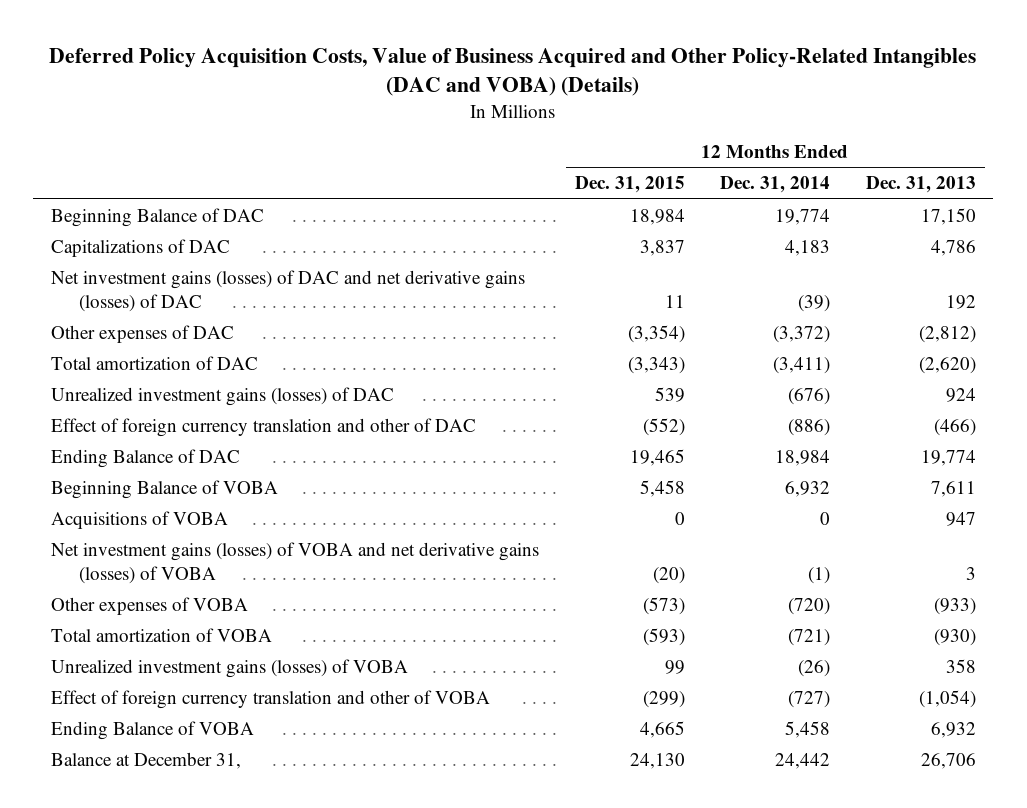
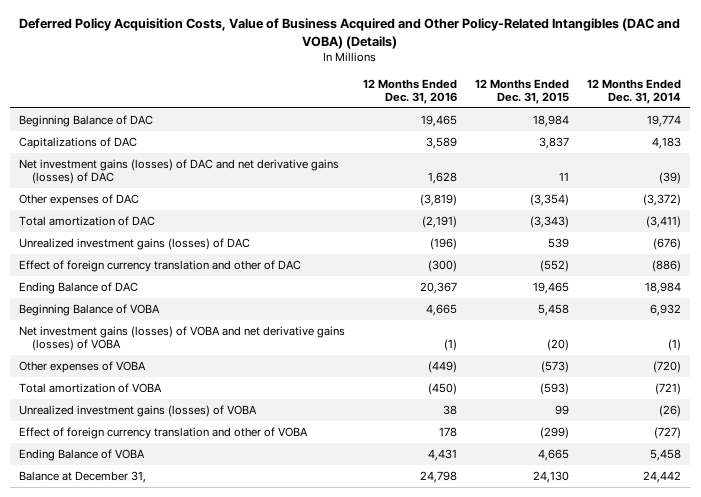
[865,176,976,194] Dec. 31, 2013 -> none
none -> [363,78,458,105] 12 Months Ended Dec. 31, 2016
[51,510,229,529] Acquisitions of VOBA -> none

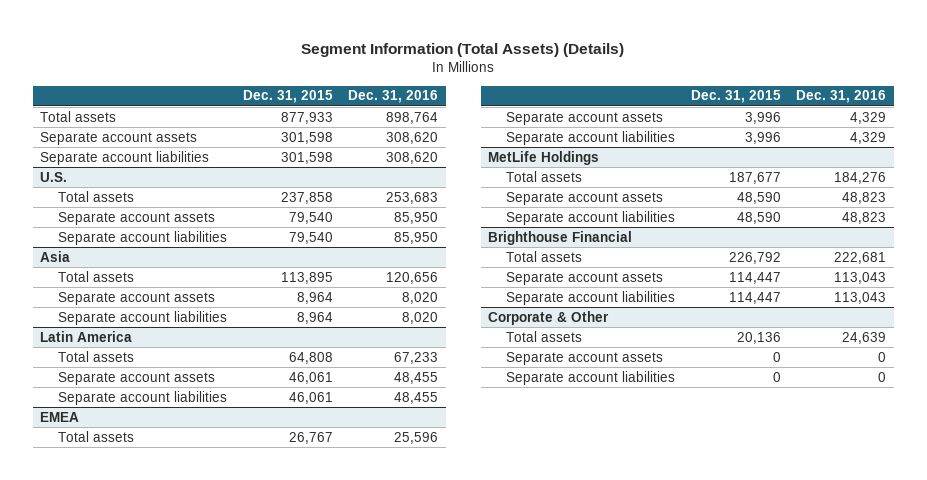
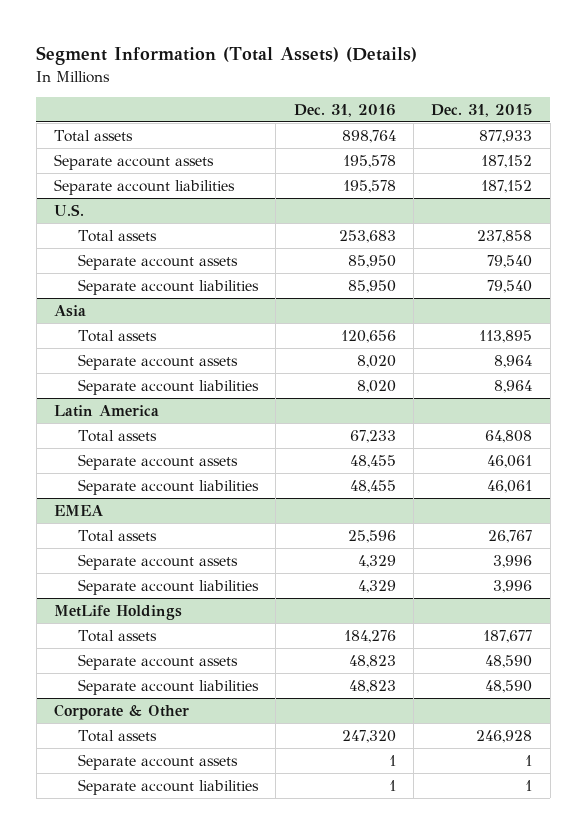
[280,131,333,144] 301,598 -> [481,154,533,168] 187,152
[386,131,439,144] 308,620 -> [342,154,396,168] 195,578
[280,151,333,164] 301,598 -> [481,179,533,193] 187,152
[386,151,439,164] 308,620 -> [342,179,396,193] 195,578
[488,230,633,245] Brighthouse Financial -> none
[505,250,582,262] Total assets -> none
[505,271,663,285] Separate account assets -> none
[505,290,675,305] Separate account liabilities -> none
[736,331,781,344] 20,136 -> [476,729,533,743] 246,928
[842,331,887,344] 24,639 -> [341,729,396,743] 247,320
[772,351,781,362] 0 -> [525,754,533,766] 1
[878,351,887,362] 0 -> [388,754,396,766] 1
[772,371,781,382] 0 -> [525,779,533,791] 1
[878,371,887,382] 0 -> [388,779,396,791] 1

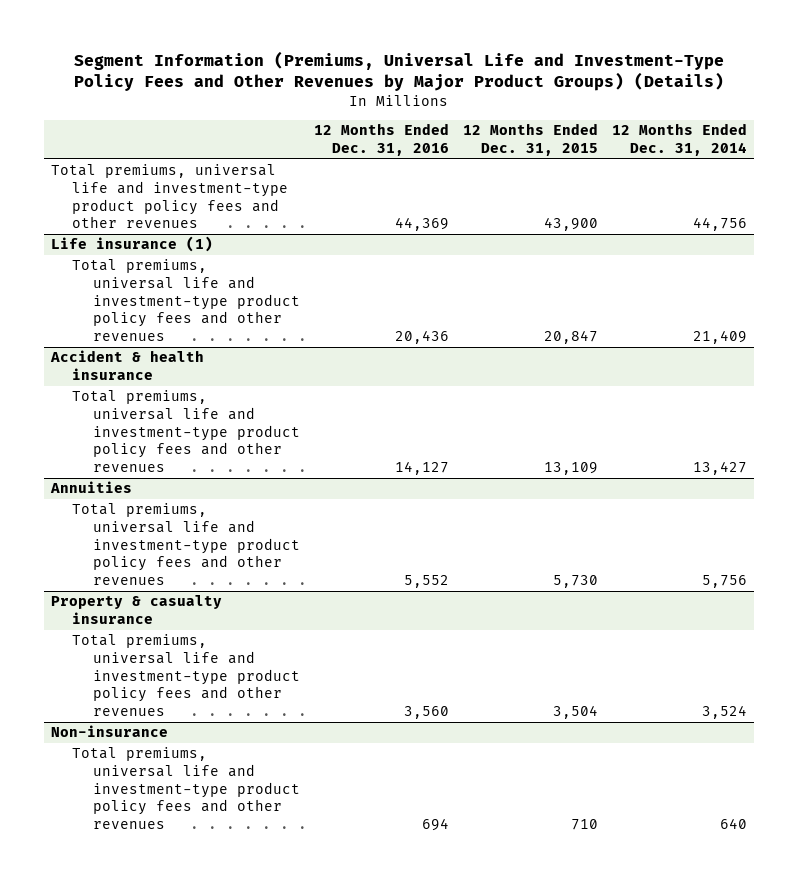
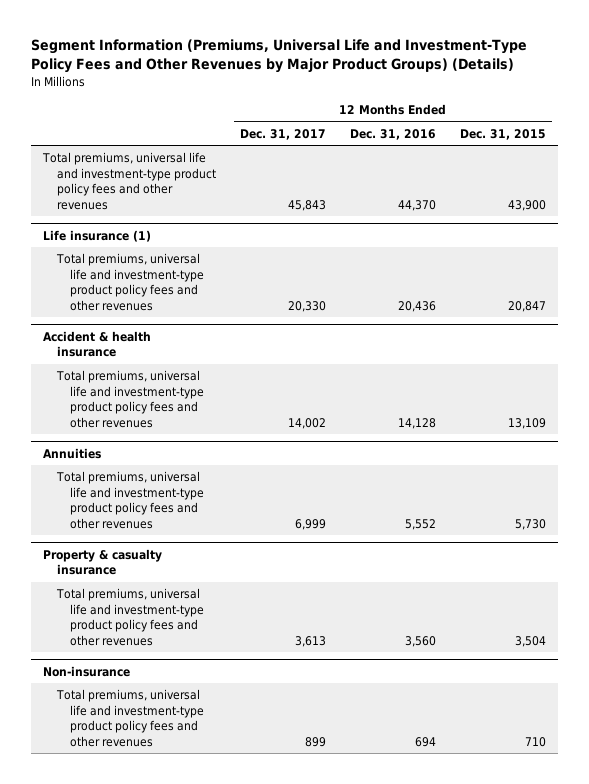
[611,123,747,157] 12 Months Ended Dec. 31, 2014 -> none
none -> [239,128,326,140] Dec. 31, 2017
[394,217,449,232] 44,369 -> [397,199,436,211] 44,370
[394,460,449,475] 14,127 -> [397,417,436,429] 14,128

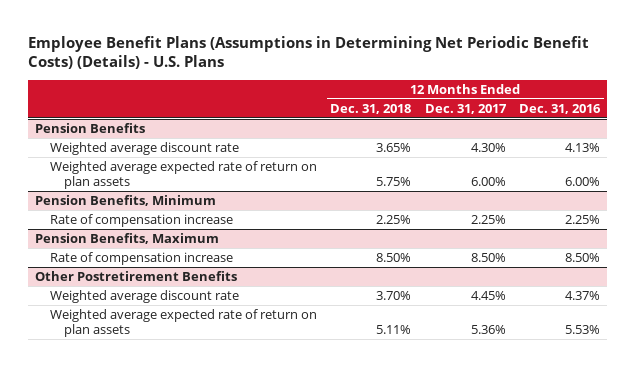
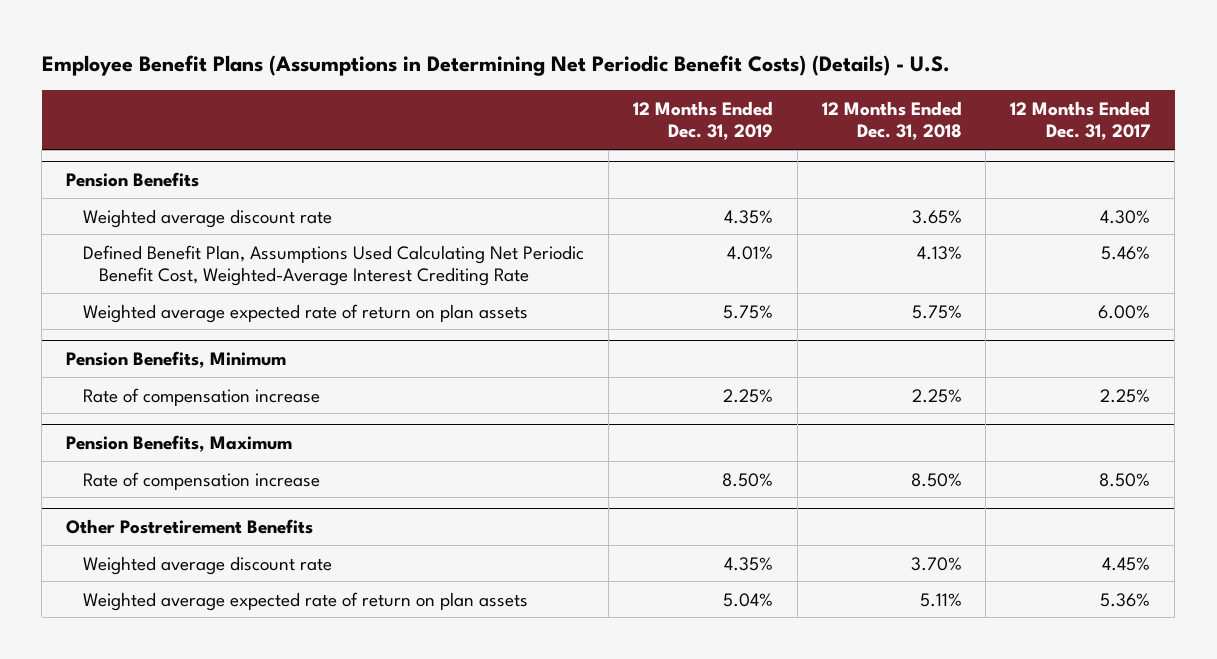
[28,35,590,70] Employee Benefit Plans (Assumptions in Determining Net Periodic Benefit Costs) (Details) - U.S. Plans -> [41,55,950,77] Employee Benefit Plans (Assumptions in Determining Net Periodic Benefit Costs) (Details) - U.S.
[519,103,602,114] Dec. 31, 2016 -> none
none -> [632,100,773,141] 12 Months Ended Dec. 31, 2019
none -> [82,244,584,287] Defined Benefit Plan, Assumptions Used Calculating Net Periodic Benefit Cost, Weighted-Average Interest Crediting Rate

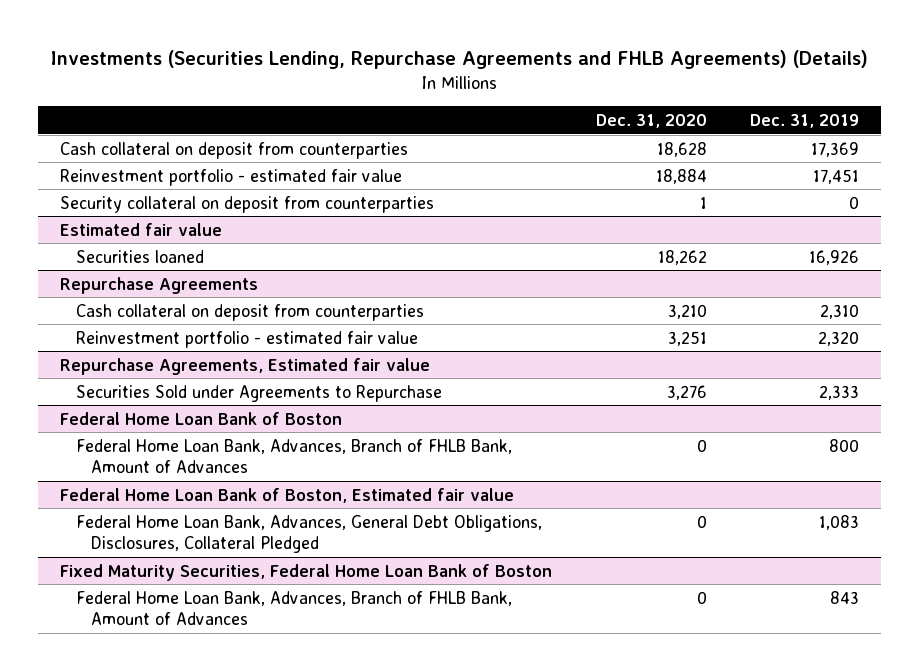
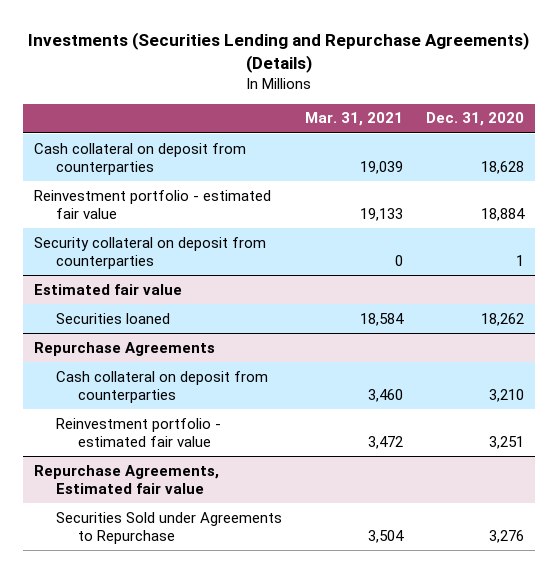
[50,50,868,70] Investments (Securities Lending, Repurchase Agreements and FHLB Agreements) (Details) -> [27,31,529,73] Investments (Securities Lending and Repurchase Agreements) (Details)
[750,114,860,129] Dec. 31, 2019 -> none
none -> [304,112,403,127] Mar. 31, 2021
[59,411,342,425] Federal Home Loan Bank of Boston -> none
[75,438,512,474] Federal Home Loan Bank, Advances, Branch of FHLB Bank, Amount of Advances -> none
[59,487,514,503] Federal Home Loan Bank of Boston, Estimated fair value -> none
[75,514,542,554] Federal Home Loan Bank, Advances, General Debt Obligations, Disclosures, Collateral Pledged -> none
[59,563,552,581] Fixed Maturity Securities, Federal Home Loan Bank of Boston -> none
[75,590,512,626] Federal Home Loan Bank, Advances, Branch of FHLB Bank, Amount of Advances -> none

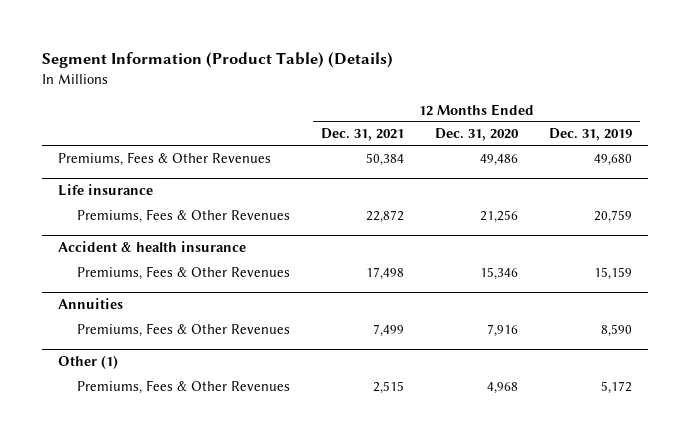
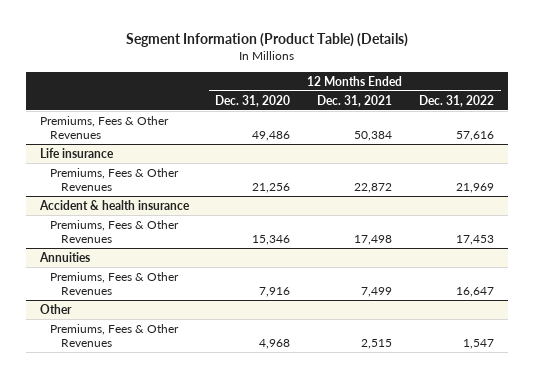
[549,128,633,142] Dec. 31, 2019 -> none
none -> [419,94,495,107] Dec. 31, 2022
[57,355,118,370] Other (1) -> [39,303,72,314] Other

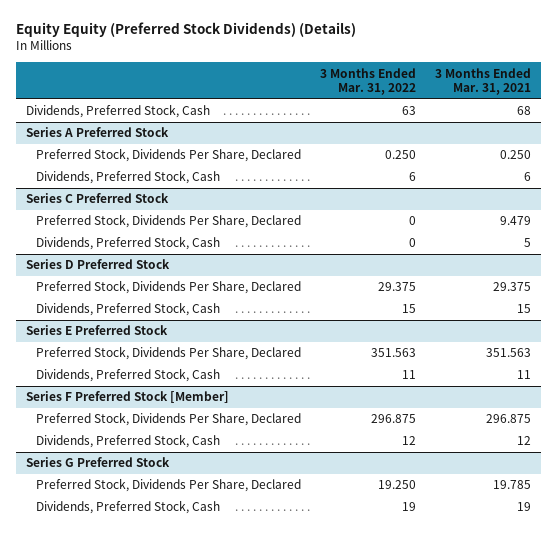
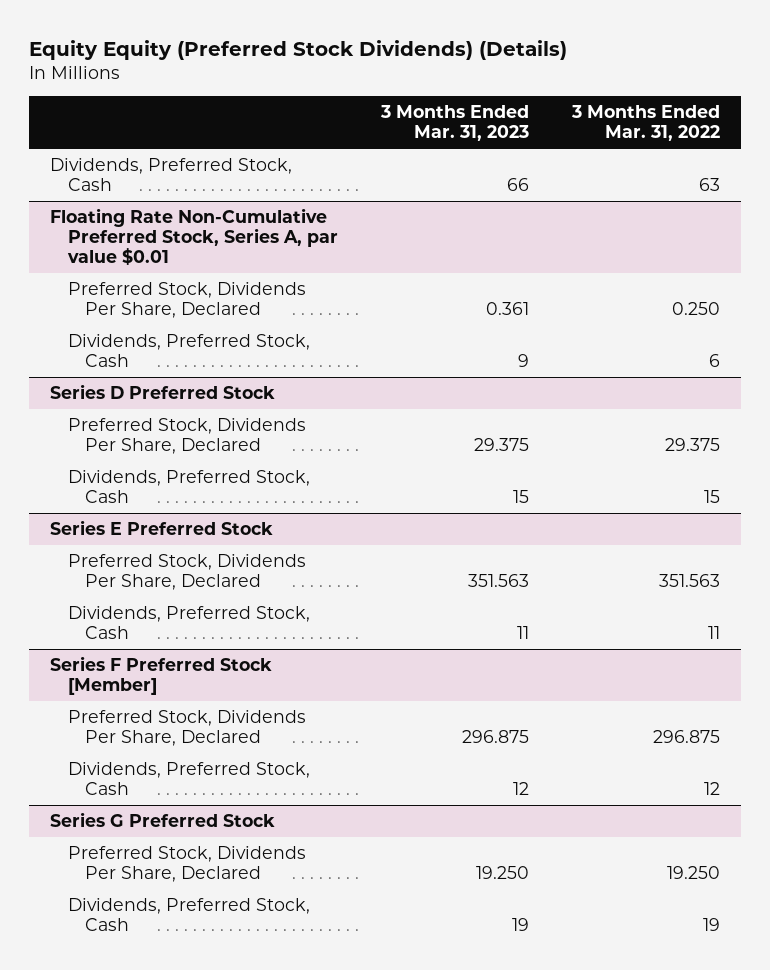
[435,67,532,96] 3 Months Ended Mar. 31, 2021 -> none
none -> [379,105,529,142] 3 Months Ended Mar. 31, 2023
[25,127,169,138] Series A Preferred Stock -> [50,207,338,265] Floating Rate Non-Cumulative Preferred Stock, Series A, par value $0.01
[25,193,169,204] Series C Preferred Stock -> none
[35,214,301,229] Preferred Stock, Dividends Per Share, Declared -> none
[35,236,220,251] Dividends, Preferred Stock, Cash -> none

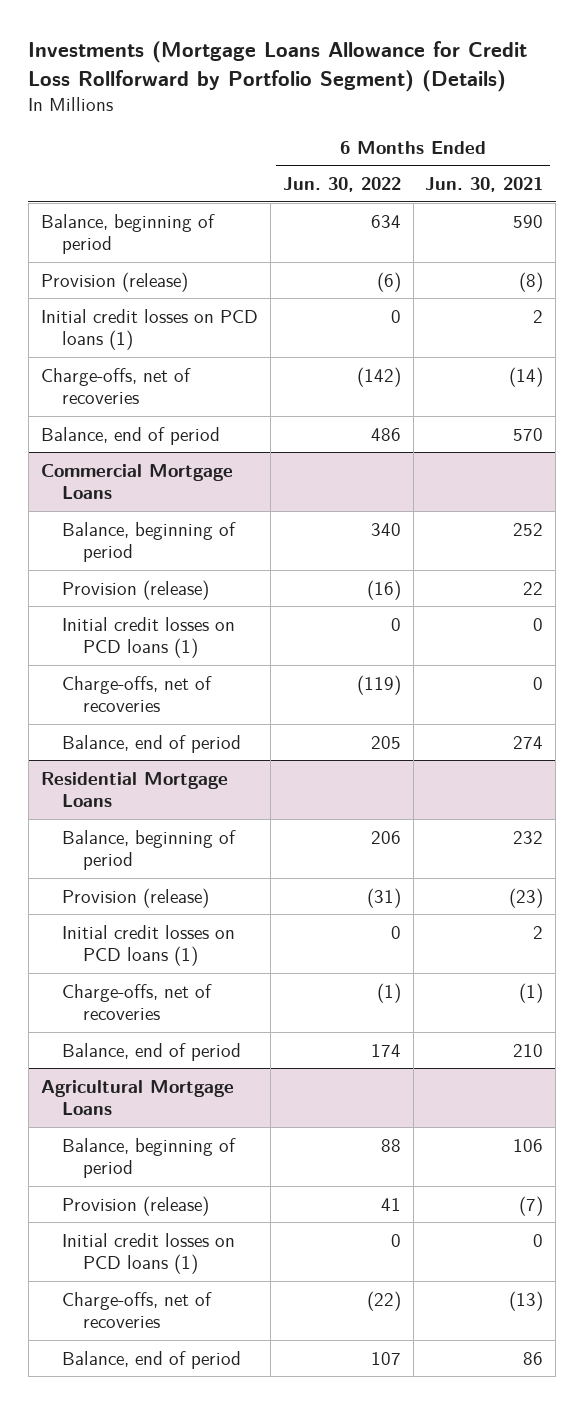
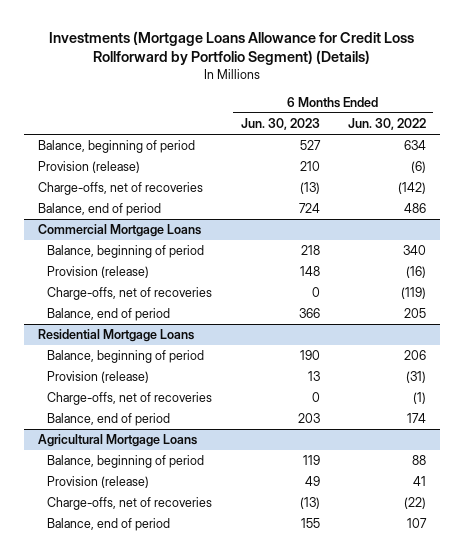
[425,177,544,193] Jun. 30, 2021 -> none
none -> [240,118,320,131] Jun. 30, 2023
[40,308,258,351] Initial credit losses on PCD loans (1) -> none
[61,616,235,659] Initial credit losses on PCD loans (1) -> none
[61,924,235,967] Initial credit losses on PCD loans (1) -> none
[61,1232,235,1275] Initial credit losses on PCD loans (1) -> none

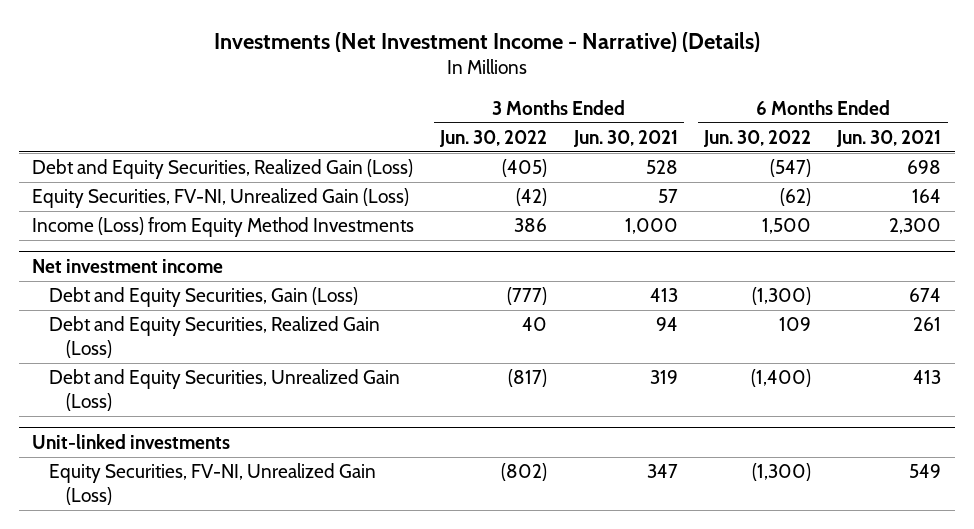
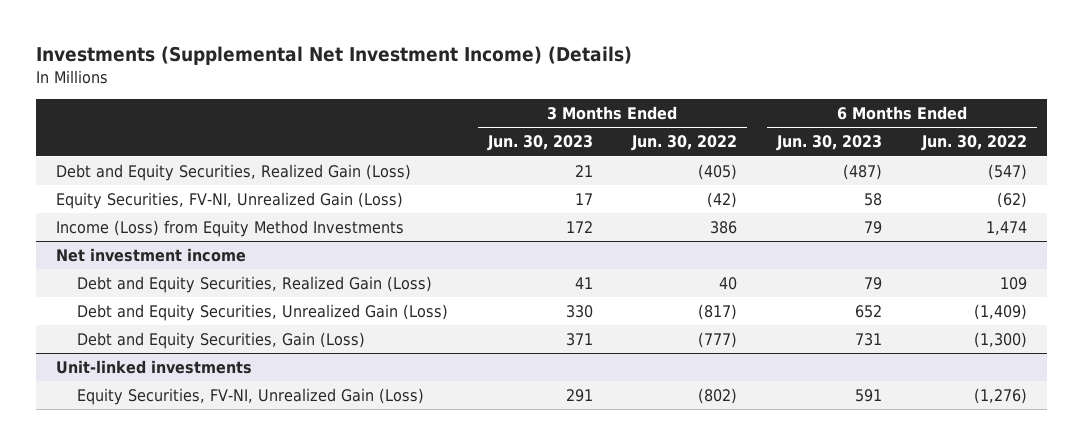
[213,31,760,52] Investments (Net Investment Income - Narrative) (Details) -> [36,46,633,66] Investments (Supplemental Net Investment Income) (Details)
[572,129,678,147] Jun. 30, 2021 -> none
[836,129,942,147] Jun. 30, 2021 -> none
none -> [486,135,593,152] Jun. 30, 2023
none -> [776,135,883,152] Jun. 30, 2023
[762,218,812,235] 1,500 -> [986,221,1028,236] 1,474
[751,369,812,388] (1,400) -> [974,304,1028,321] (1,409)
[48,287,358,308] Debt and Equity Securities, Gain (Loss) -> [76,332,365,350] Debt and Equity Securities, Gain (Loss)
[752,463,812,482] (1,300) -> [974,388,1028,405] (1,276)

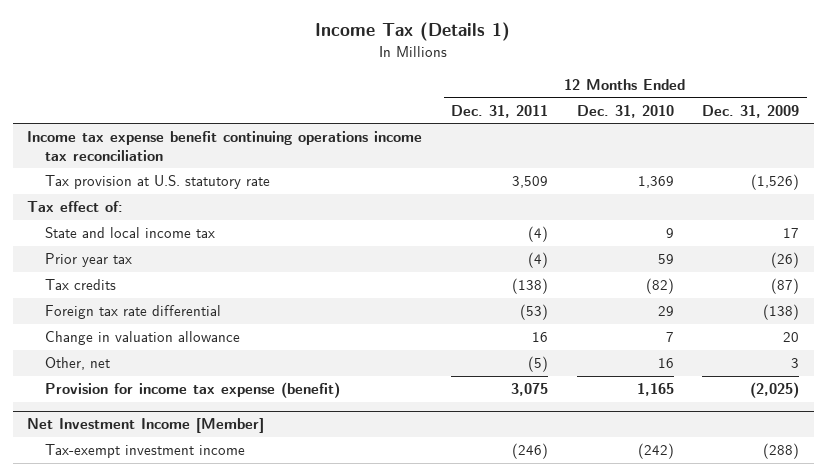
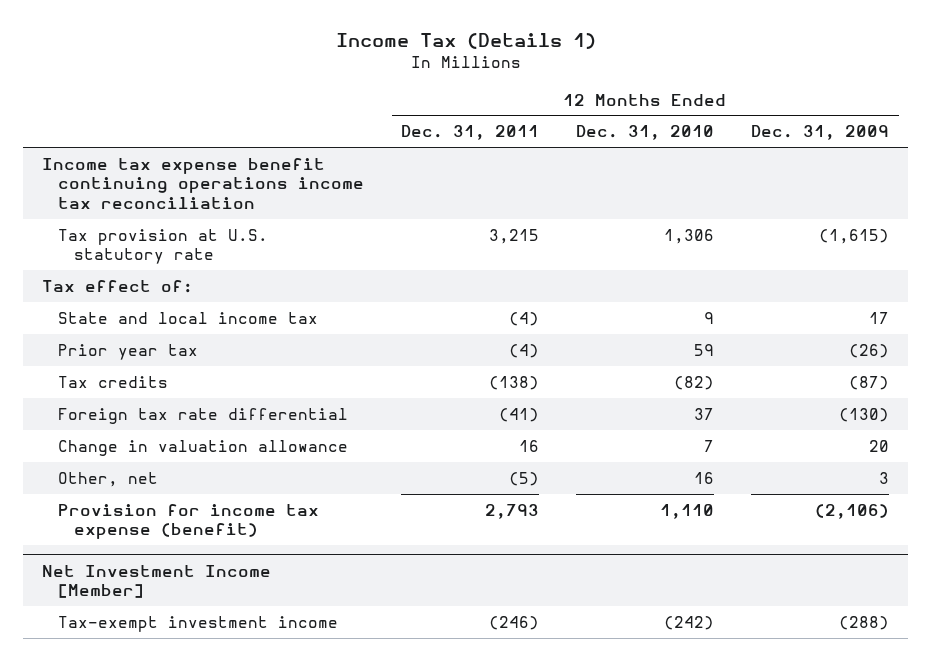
[511,176,548,189] 3,509 -> [489,228,540,244] 3,215
[637,176,674,189] 1,369 -> [664,228,715,244] 1,306
[751,174,800,191] (1,526) -> [819,228,890,244] (1,615)
[519,304,548,321] (53) -> [499,407,540,422] (41)
[657,306,674,317] 29 -> [694,407,715,420] 37
[763,304,800,321] (138) -> [839,407,890,422] (130)
[510,383,548,397] 3,075 -> [485,503,540,519] 2,793
[636,383,674,397] 1,165 -> [660,503,715,519] 1,110
[750,382,800,399] (2,025) -> [815,503,890,519] (2,106)

